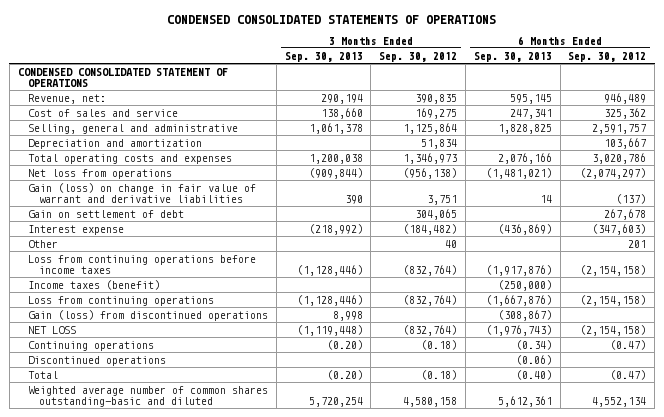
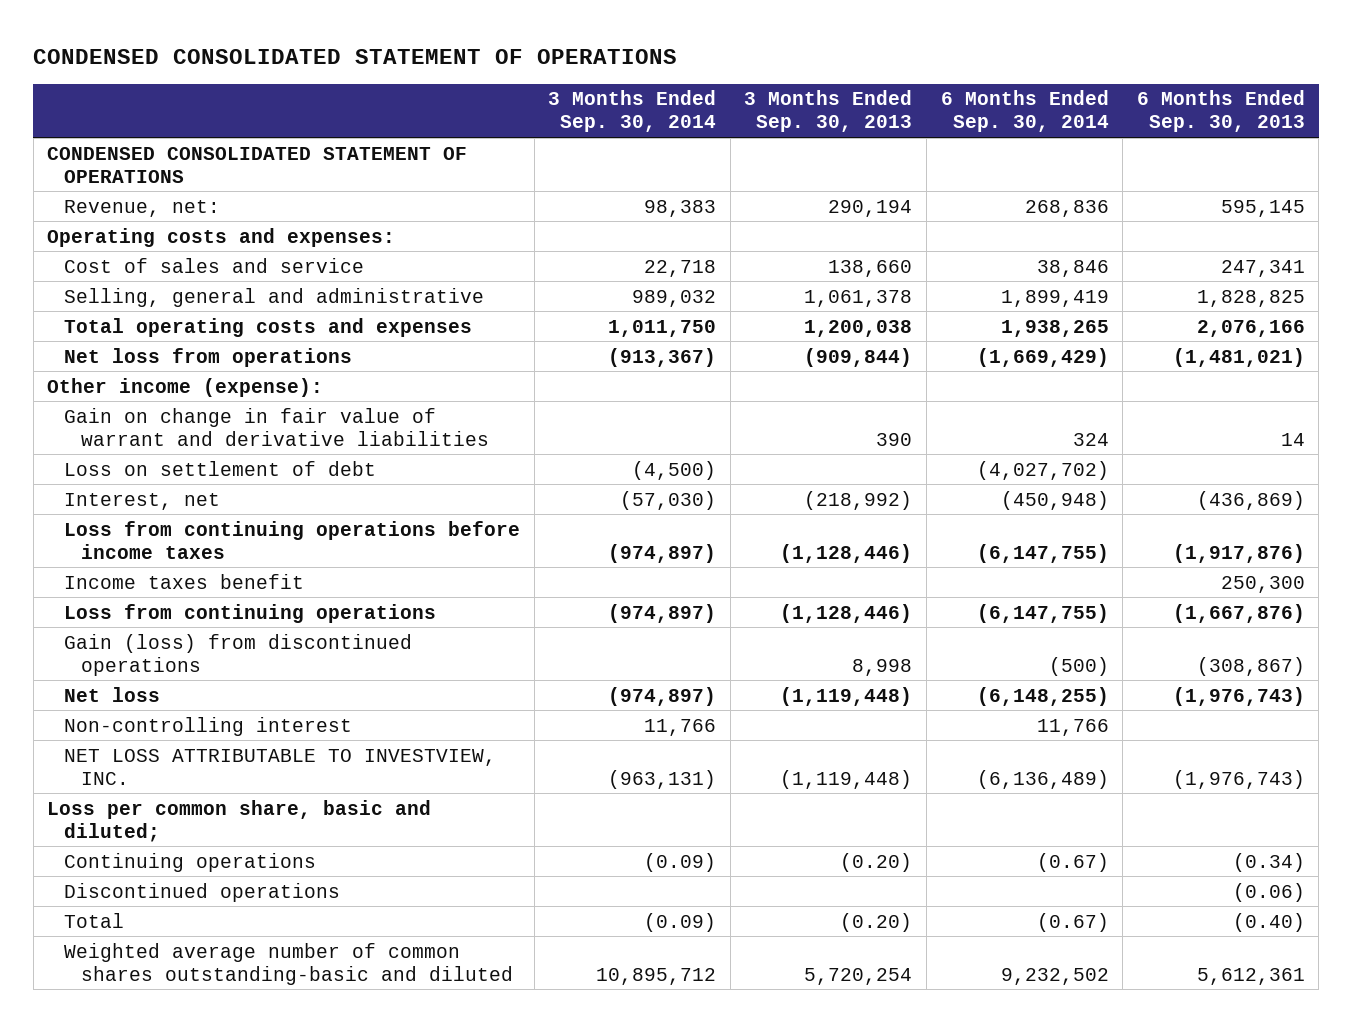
[166,14,496,24] CONDENSED CONSOLIDATED STATEMENTS OF OPERATIONS -> [33,48,678,64] CONDENSED CONSOLIDATED STATEMENT OF OPERATIONS
[379,51,458,62] Sep. 30, 2012 -> none
[568,51,647,62] Sep. 30, 2012 -> none
none -> [548,90,717,133] 3 Months Ended Sep. 30, 2014
none -> [940,90,1109,133] 6 Months Ended Sep. 30, 2014
none -> [47,227,396,247] Operating costs and expenses:
[28,138,203,149] Depreciation and amortization -> none
[28,239,59,248] Other -> none
none -> [47,377,324,397] Other income (expense):
[28,182,257,204] Gain (loss) on change in fair value of warrant and derivative liabilities -> [64,407,489,446] Gain on change in fair value of warrant and derivative liabilities
[28,209,185,218] Gain on settlement of debt -> [64,460,377,476] Loss on settlement of debt
[28,224,125,235] Interest expense -> [64,492,221,510] Interest, net
[28,279,161,290] Income taxes (benefit) -> [64,573,305,589] Income taxes benefit
[497,279,552,291] (250,000) -> [1220,575,1305,593] 250,300
[28,325,77,334] NET LOSS -> [64,686,161,702] Net loss
none -> [64,716,353,736] Non-controlling interest
none -> [64,748,497,785] NET LOSS ATTRIBUTABLE TO INVESTVIEW, INC.
none -> [47,799,432,842] Loss per common share, basic and diluted;

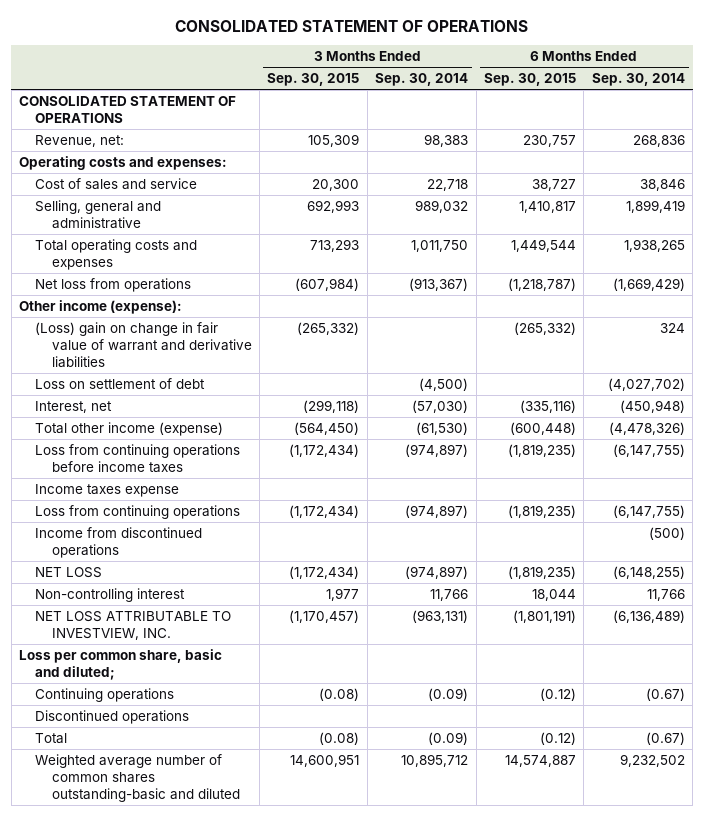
[33,48,678,64] CONDENSED CONSOLIDATED STATEMENT OF OPERATIONS -> [174,19,528,32] CONSOLIDATED STATEMENT OF OPERATIONS
[744,90,913,133] 3 Months Ended Sep. 30, 2013 -> none
[1136,90,1305,133] 6 Months Ended Sep. 30, 2013 -> none
none -> [267,73,360,87] Sep. 30, 2015
none -> [483,73,576,87] Sep. 30, 2015
[47,146,468,183] CONDENSED CONSOLIDATED STATEMENT OF OPERATIONS -> [18,95,236,123] CONSOLIDATED STATEMENT OF OPERATIONS
[64,407,489,446] Gain on change in fair value of warrant and derivative liabilities -> [35,321,252,368] (Loss) gain on change in fair value of warrant and derivative liabilities
none -> [35,421,224,436] Total other income (expense)
[64,573,305,589] Income taxes benefit -> [35,483,180,497] Income taxes expense
[64,633,413,676] Gain (loss) from discontinued operations -> [35,526,203,558] Income from discontinued operations
[64,686,161,702] Net loss -> [35,566,103,578] NET LOSS

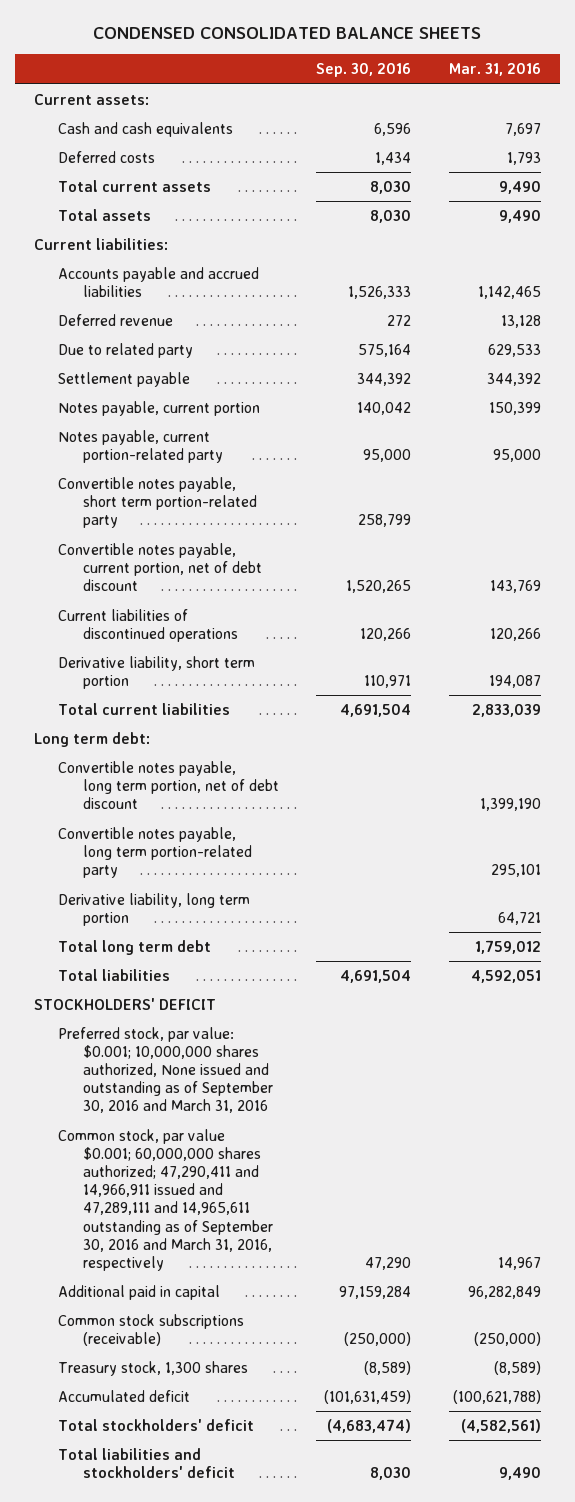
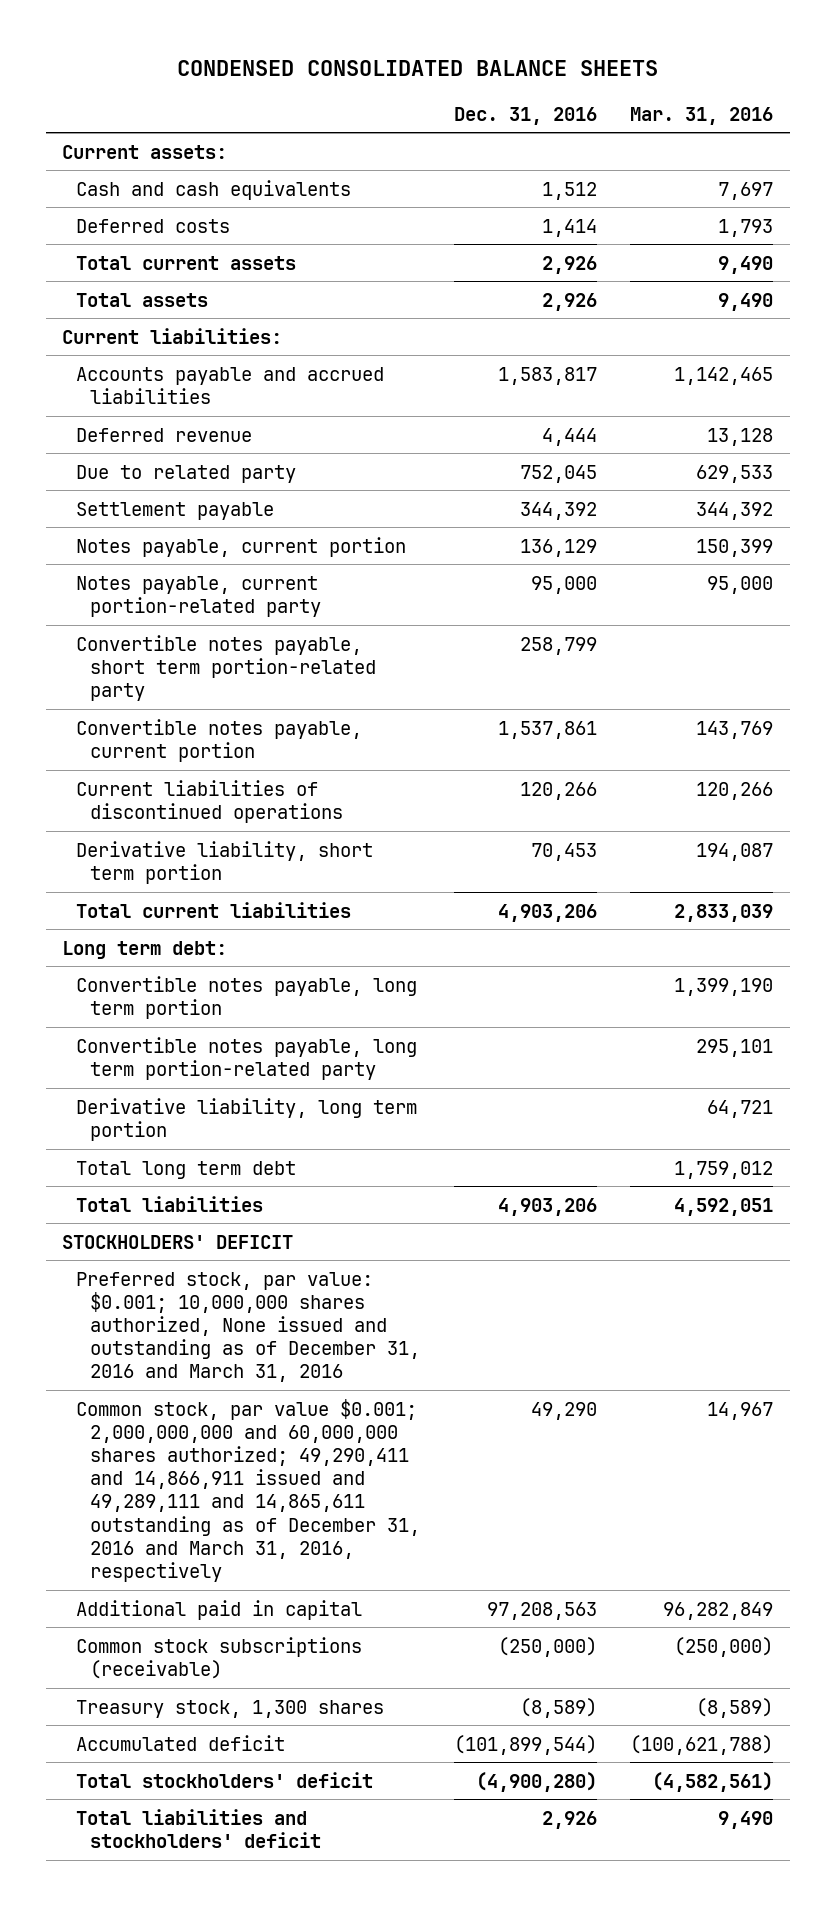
[316,63,412,78] Sep. 30, 2016 -> none
none -> [453,106,597,125] Dec. 31, 2016
[58,542,262,592] Convertible notes payable, current portion, net of debt discount -> [76,718,363,762] Convertible notes payable, current portion
[58,760,279,810] Convertible notes payable, long term portion, net of debt discount -> [76,975,418,1019] Convertible notes payable, long term portion
[58,1026,273,1114] Preferred stock, par value: $0.001; 10,000,000 shares authorized, None issued and outstanding as of September 30, 2016 and March 31, 2016 -> [76,1271,421,1383] Preferred stock, par value: $0.001; 10,000,000 shares authorized, None issued and outstanding as of December 31, 2016 and March 31, 2016
[58,1128,273,1271] Common stock, par value $0.001; 60,000,000 shares authorized; 47,290,411 and 14,966,911 issued and 47,289,111 and 14,965,611 outstanding as of September 30, 2016 and March 31, 2016, respectively -> [76,1398,421,1583] Common stock, par value $0.001; 2,000,000,000 and 60,000,000 shares authorized; 49,290,411 and 14,866,911 issued and 49,289,111 and 14,865,611 outstanding as of December 31, 2016 and March 31, 2016, respectively

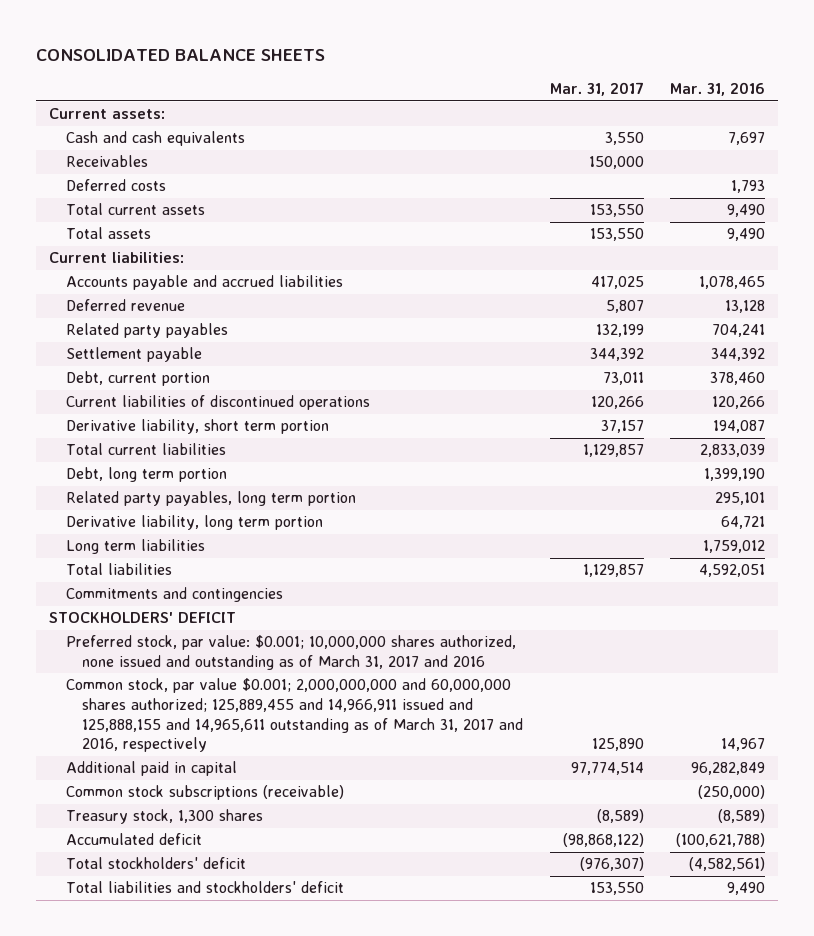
[176,59,658,76] CONDENSED CONSOLIDATED BALANCE SHEETS -> [36,49,326,62] CONSOLIDATED BALANCE SHEETS
[453,106,597,125] Dec. 31, 2016 -> none
none -> [549,82,644,97] Mar. 31, 2017
none -> [65,155,148,168] Receivables
[674,366,774,385] 1,142,465 -> [698,276,765,290] 1,078,465
[76,464,297,483] Due to related party -> [65,323,228,339] Related party payables
[696,464,774,483] 629,533 -> [711,324,765,338] 704,241
[76,575,322,617] Notes payable, current portion-related party -> none
[76,634,377,702] Convertible notes payable, short term portion-related party -> none
[76,718,363,762] Convertible notes payable, current portion -> none
[76,536,407,557] Notes payable, current portion -> [65,371,210,387] Debt, current portion
[696,538,774,557] 150,399 -> [709,372,765,386] 378,460
[62,940,228,959] Long term debt: -> none
[76,975,418,1019] Convertible notes payable, long term portion -> [65,467,227,483] Debt, long term portion
[76,1036,418,1080] Convertible notes payable, long term portion-related party -> [65,491,356,507] Related party payables, long term portion
[76,1160,297,1179] Total long term debt -> [65,539,205,555] Long term liabilities
none -> [65,587,283,603] Commitments and contingencies
[76,1271,421,1383] Preferred stock, par value: $0.001; 10,000,000 shares authorized, None issued and outstanding as of December 31, 2016 and March 31, 2016 -> [65,635,516,670] Preferred stock, par value: $0.001; 10,000,000 shares authorized, none issued and outstanding as of March 31, 2017 and 2016
[76,1398,421,1583] Common stock, par value $0.001; 2,000,000,000 and 60,000,000 shares authorized; 49,290,411 and 14,866,911 issued and 49,289,111 and 14,865,611 outstanding as of December 31, 2016 and March 31, 2016, respectively -> [65,678,524,753] Common stock, par value $0.001; 2,000,000,000 and 60,000,000 shares authorized; 125,889,455 and 14,966,911 issued and 125,888,155 and 14,965,611 outstanding as of March 31, 2017 and 2016, respectively

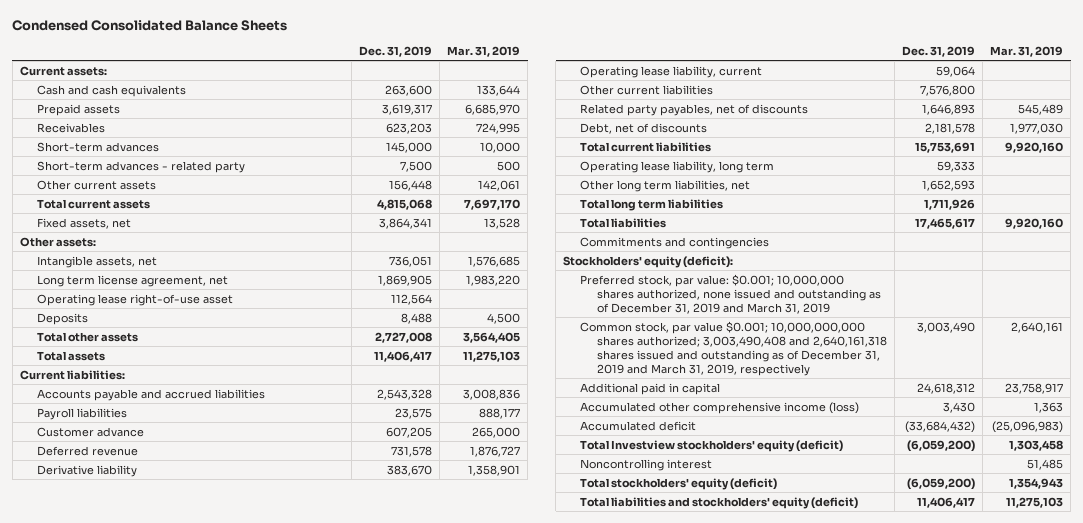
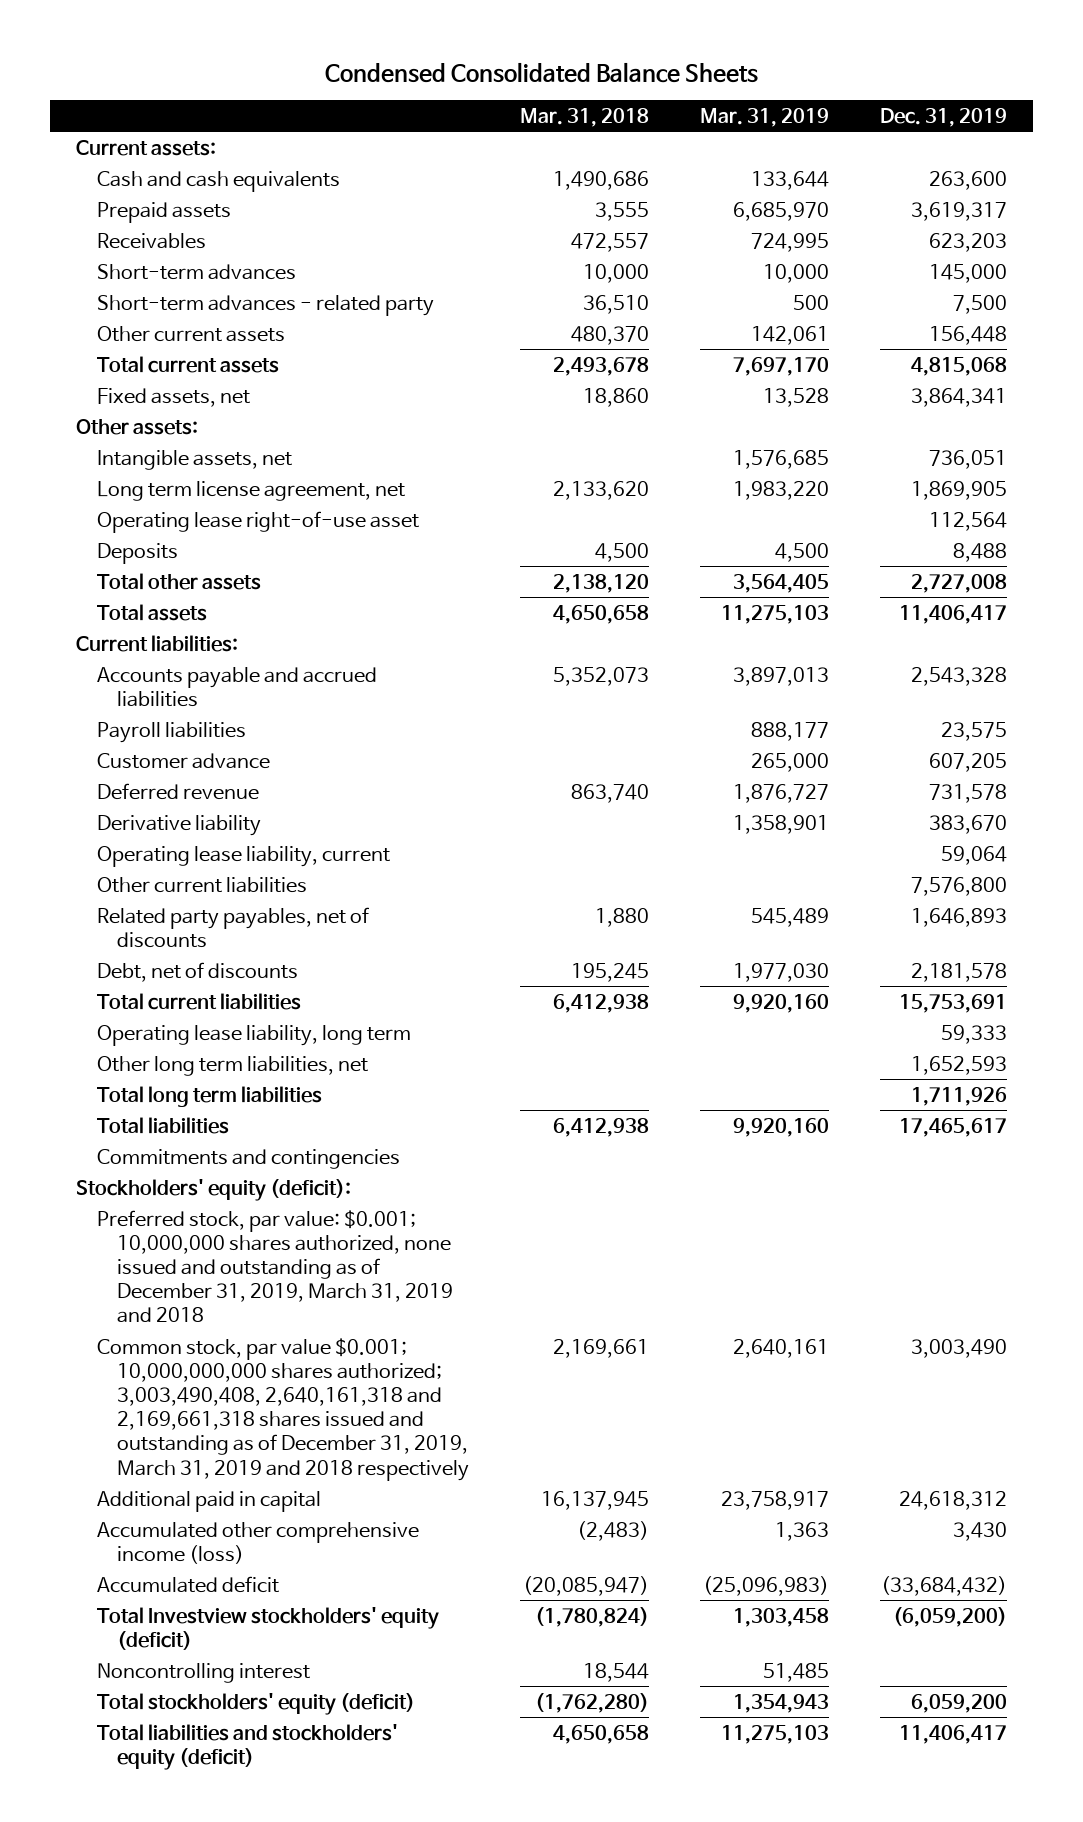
none -> [520,107,650,127] Mar. 31, 2018
[463,388,521,400] 3,008,836 -> [733,666,830,686] 3,897,013
[580,273,881,314] Preferred stock, par value: $0.001; 10,000,000 shares authorized, none issued and outstanding as of December 31, 2019 and March 31, 2019 -> [96,1209,454,1324] Preferred stock, par value: $0.001; 10,000,000 shares authorized, none issued and outstanding as of December 31, 2019, March 31, 2019 and 2018
[580,320,887,376] Common stock, par value $0.001; 10,000,000,000 shares authorized; 3,003,490,408 and 2,640,161,318 shares issued and outstanding as of December 31, 2019 and March 31, 2019, respectively -> [96,1337,470,1481] Common stock, par value $0.001; 10,000,000,000 shares authorized; 3,003,490,408, 2,640,161,318 and 2,169,661,318 shares issued and outstanding as of December 31, 2019, March 31, 2019 and 2018 respectively
[907,477,976,490] (6,059,200) -> [911,1693,1008,1713] 6,059,200

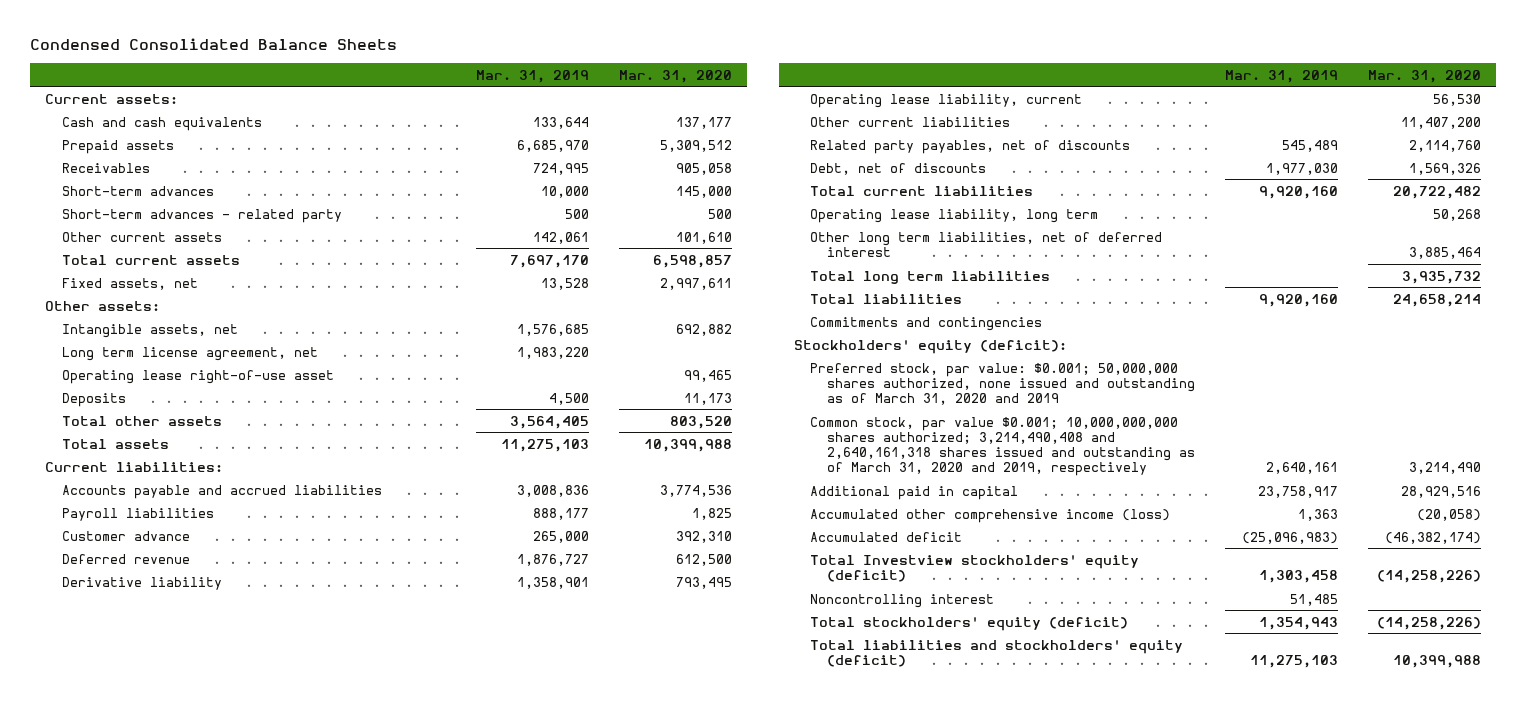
[520,107,650,127] Mar. 31, 2018 -> none
[880,107,1008,127] Dec. 31, 2019 -> none
none -> [619,69,733,83] Mar. 31, 2020
[733,666,830,686] 3,897,013 -> [516,484,589,497] 3,008,836
[96,1055,368,1076] Other long term liabilities, net -> [810,231,1163,257] Other long term liabilities, net of deferred interest
[96,1209,454,1324] Preferred stock, par value: $0.001; 10,000,000 shares authorized, none issued and outstanding as of December 31, 2019, March 31, 2019 and 2018 -> [810,362,1195,406] Preferred stock, par value: $0.001; 50,000,000 shares authorized, none issued and outstanding as of March 31, 2020 and 2019
[96,1337,470,1481] Common stock, par value $0.001; 10,000,000,000 shares authorized; 3,003,490,408, 2,640,161,318 and 2,169,661,318 shares issued and outstanding as of December 31, 2019, March 31, 2019 and 2018 respectively -> [810,416,1195,477] Common stock, par value $0.001; 10,000,000,000 shares authorized; 3,214,490,408 and 2,640,161,318 shares issued and outstanding as of March 31, 2020 and 2019, respectively

